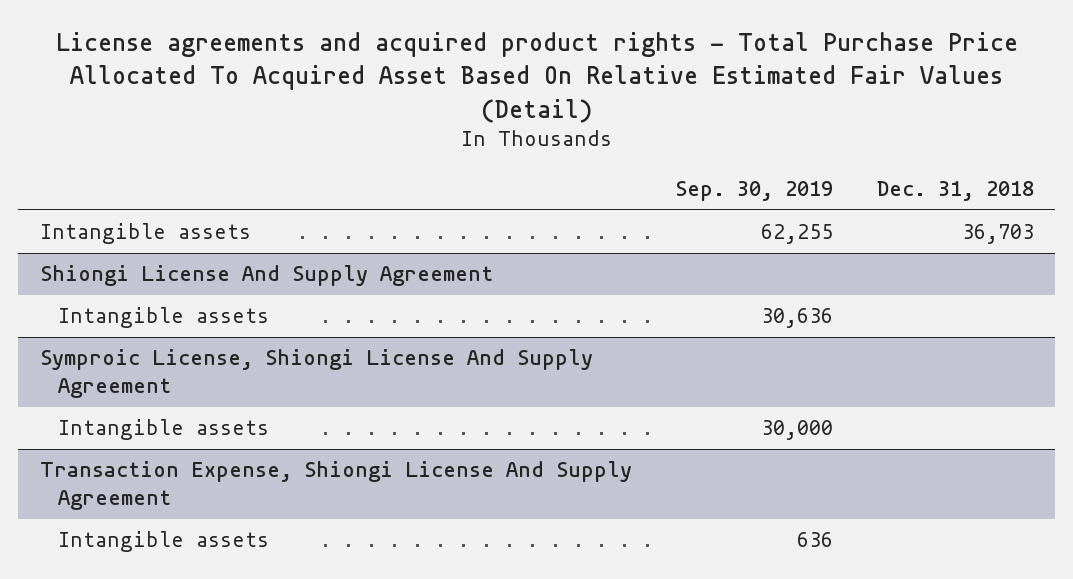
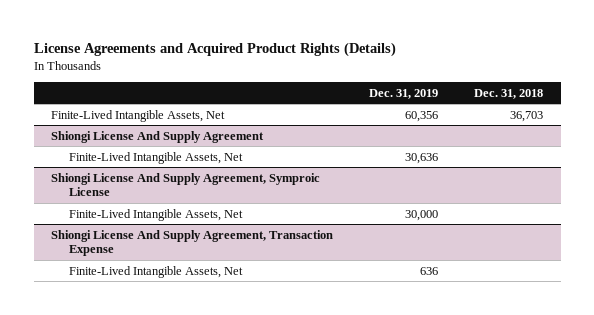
[55,32,1018,123] License agreements and acquired product rights - Total Purchase Price Allocated To Acquired Asset Based On Relative Estimated Fair Values (Detail) -> [33,41,396,57] License Agreements and Acquired Product Rights (Details)
[675,181,834,202] Sep. 30, 2019 -> none
none -> [369,88,439,99] Dec. 31, 2019
[39,223,251,245] Intangible assets -> [51,109,226,122] Finite-Lived Intangible Assets, Net
[57,307,269,329] Intangible assets -> [68,151,243,164] Finite-Lived Intangible Assets, Net
[39,349,593,399] Symproic License, Shiongi License And Supply Agreement -> [51,172,321,197] Shiongi License And Supply Agreement, Symproic License
[57,419,269,441] Intangible assets -> [68,208,243,221] Finite-Lived Intangible Assets, Net
[39,461,632,511] Transaction Expense, Shiongi License And Supply Agreement -> [51,229,334,257] Shiongi License And Supply Agreement, Transaction Expense
[57,531,269,553] Intangible assets -> [68,265,243,278] Finite-Lived Intangible Assets, Net

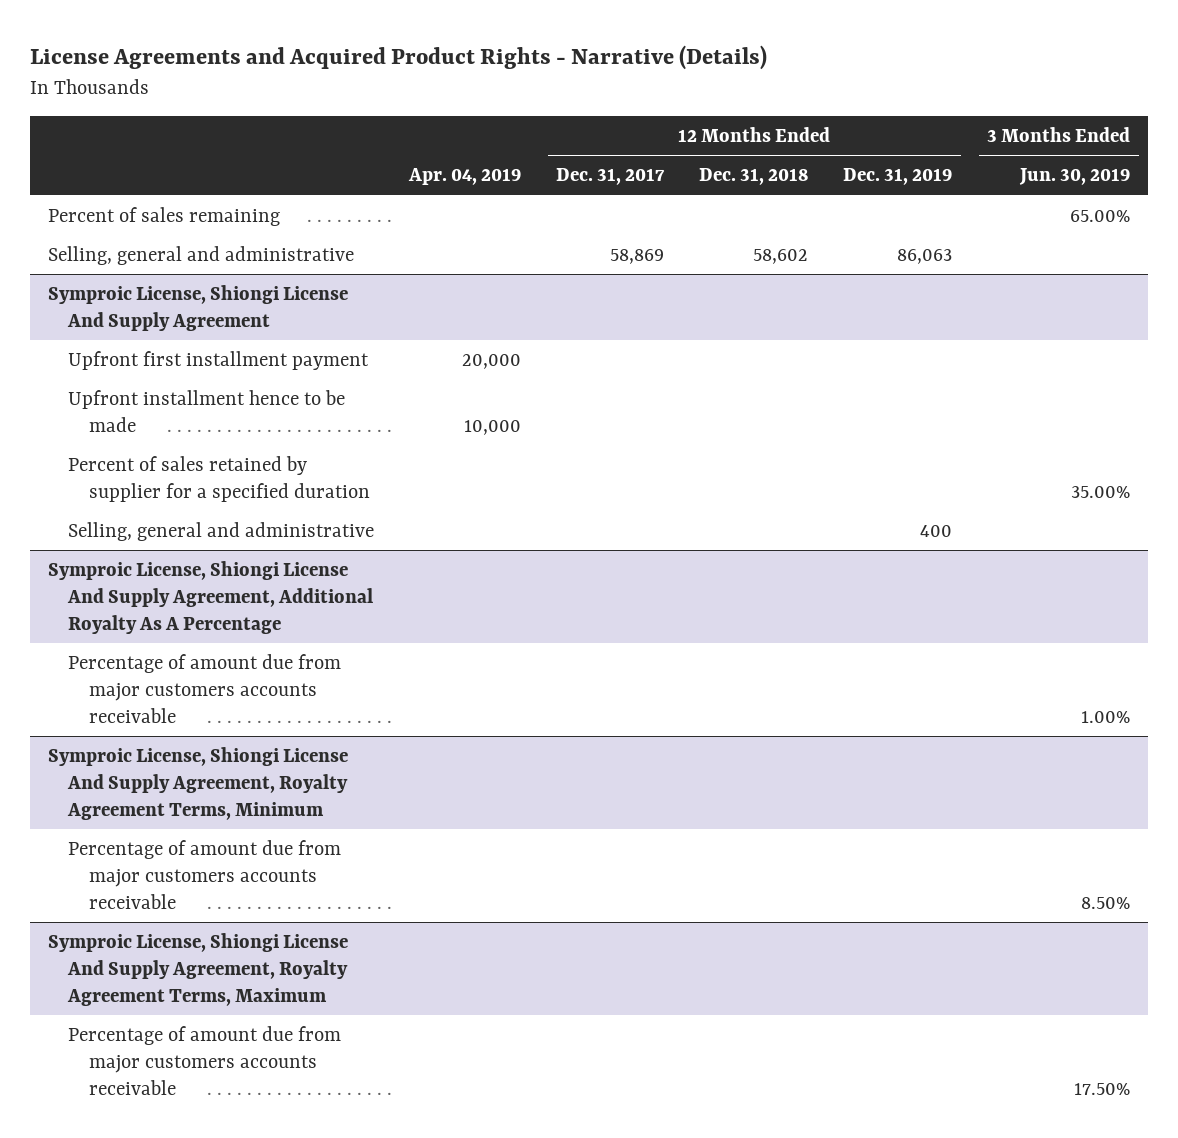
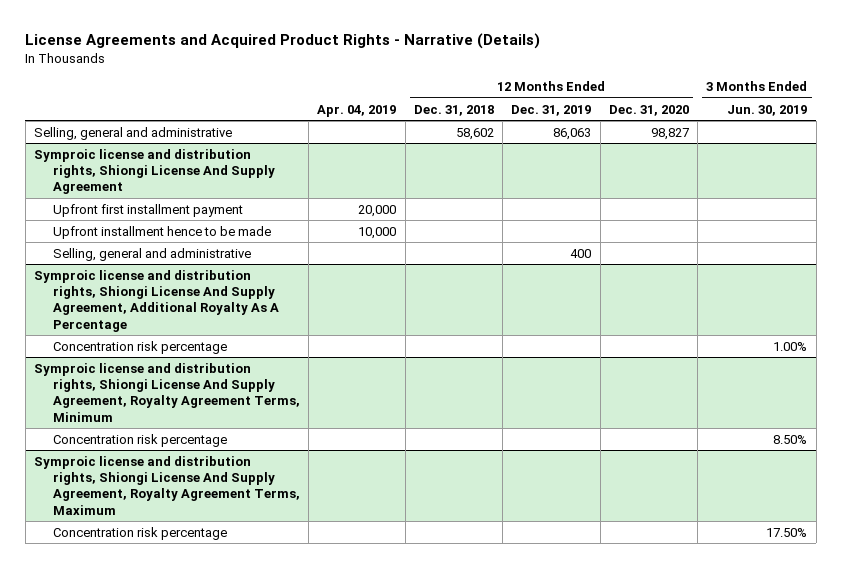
[556,168,666,186] Dec. 31, 2017 -> none
none -> [608,104,689,116] Dec. 31, 2020
[47,206,280,226] Percent of sales remaining -> none
[47,284,348,332] Symproic License, Shiongi License And Supply Agreement -> [33,148,275,195] Symproic license and distribution rights, Shiongi License And Supply Agreement
[68,455,371,503] Percent of sales retained by supplier for a specified duration -> none
[47,560,374,635] Symproic License, Shiongi License And Supply Agreement, Additional Royalty As A Percentage -> [33,269,279,332] Symproic license and distribution rights, Shiongi License And Supply Agreement, Additional Royalty As A Percentage
[68,653,342,724] Percentage of amount due from major customers accounts receivable -> [52,340,227,354] Concentration risk percentage
[47,746,349,821] Symproic License, Shiongi License And Supply Agreement, Royalty Agreement Terms, Minimum -> [33,362,300,422] Symproic license and distribution rights, Shiongi License And Supply Agreement, Royalty Agreement Terms, Minimum
[68,839,342,910] Percentage of amount due from major customers accounts receivable -> [52,433,227,447] Concentration risk percentage
[47,932,349,1007] Symproic License, Shiongi License And Supply Agreement, Royalty Agreement Terms, Maximum -> [33,455,300,515] Symproic license and distribution rights, Shiongi License And Supply Agreement, Royalty Agreement Terms, Maximum
[68,1025,342,1096] Percentage of amount due from major customers accounts receivable -> [52,526,227,540] Concentration risk percentage

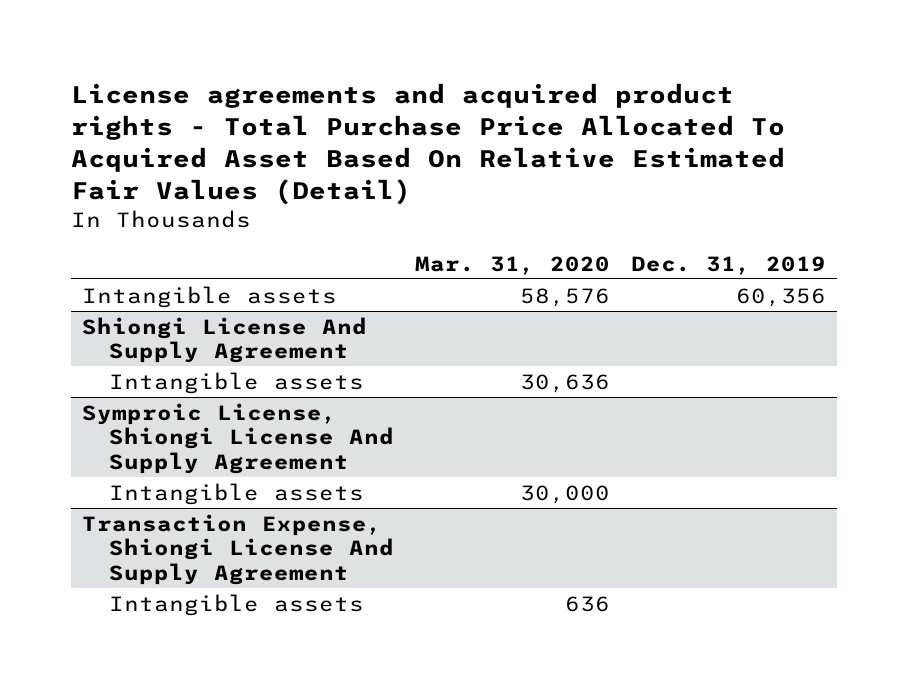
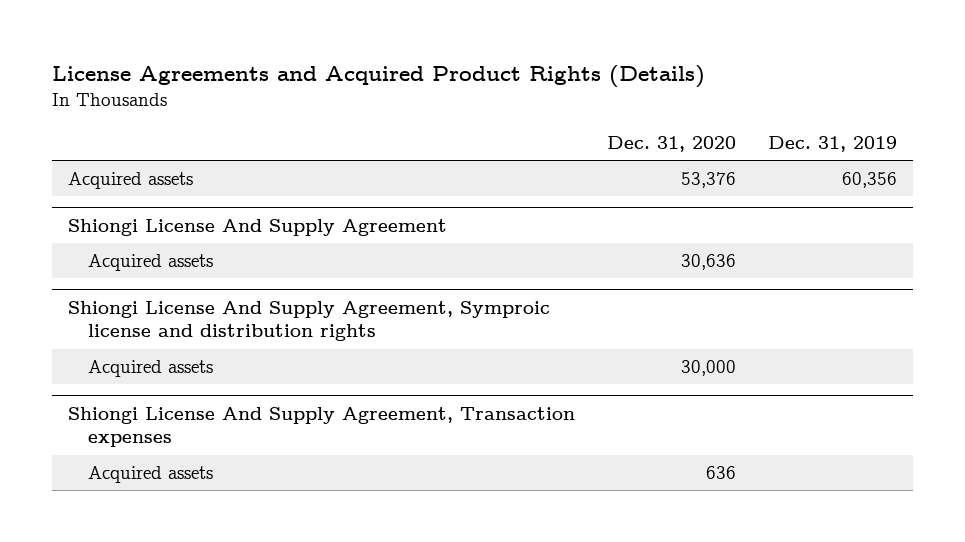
[71,83,786,206] License agreements and acquired product rights - Total Purchase Price Allocated To Acquired Asset Based On Relative Estimated Fair Values (Detail) -> [52,65,706,89] License Agreements and Acquired Product Rights (Details)
[415,255,611,275] Mar. 31, 2020 -> none
none -> [607,136,737,153] Dec. 31, 2020
[81,285,337,308] Intangible assets -> [68,172,194,190] Acquired assets
[109,371,365,394] Intangible assets -> [88,254,214,272] Acquired assets
[81,402,395,474] Symproic License, Shiongi License And Supply Agreement -> [68,300,551,342] Shiongi License And Supply Agreement, Symproic license and distribution rights
[109,482,365,505] Intangible assets -> [88,360,214,378] Acquired assets
[81,513,395,585] Transaction Expense, Shiongi License And Supply Agreement -> [68,406,576,448] Shiongi License And Supply Agreement, Transaction expenses
[109,593,365,616] Intangible assets -> [88,466,214,484] Acquired assets

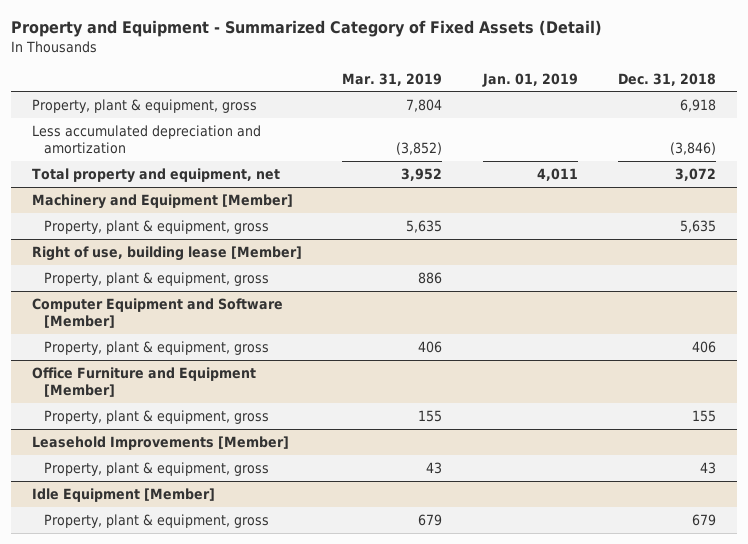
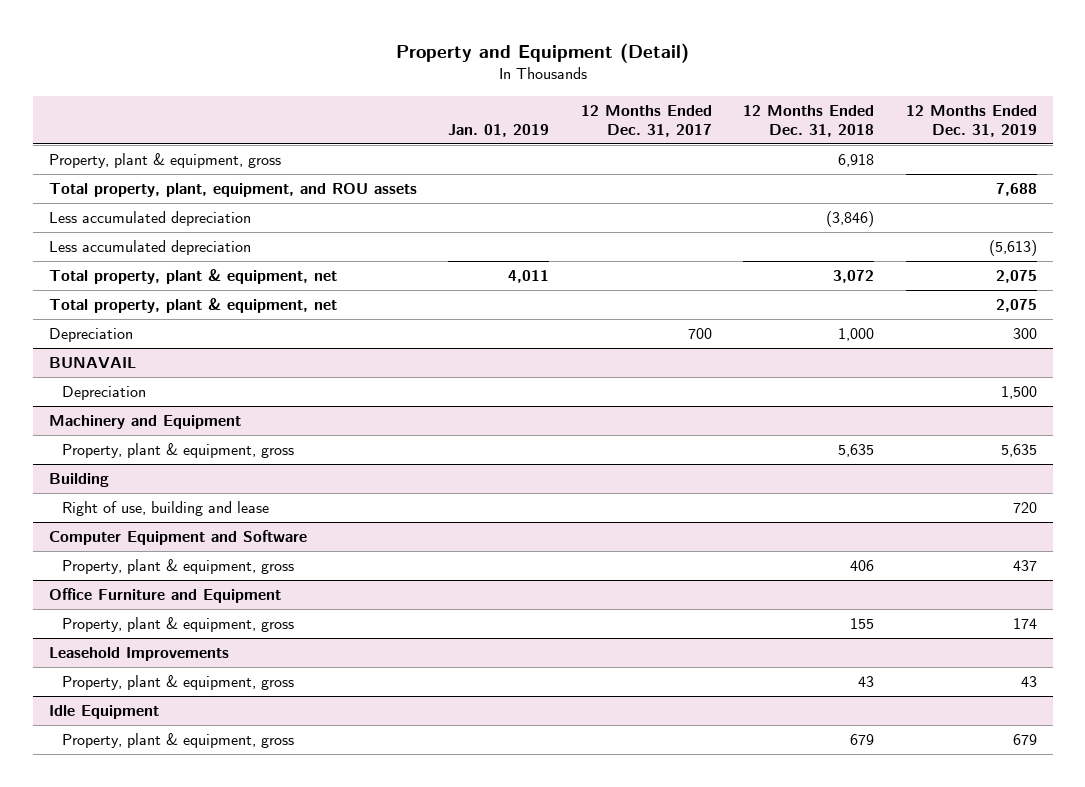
[11,19,603,37] Property and Equipment - Summarized Category of Fixed Assets (Detail) -> [395,42,689,63] Property and Equipment (Detail)
[342,72,443,86] Mar. 31, 2019 -> none
[618,72,717,86] Dec. 31, 2018 -> none
none -> [580,104,712,138] 12 Months Ended Dec. 31, 2017
none -> [743,104,875,138] 12 Months Ended Dec. 31, 2018
none -> [905,104,1037,138] 12 Months Ended Dec. 31, 2019
none -> [48,183,417,198] Total property, plant, equipment, and ROU assets
[31,124,261,155] Less accumulated depreciation and amortization -> [48,211,251,227] Less accumulated depreciation
none -> [48,240,251,256] Less accumulated depreciation
[31,167,280,183] Total property and equipment, net -> [48,269,337,285] Total property, plant & equipment, net
none -> [48,298,337,314] Total property, plant & equipment, net
none -> [48,328,133,343] Depreciation
none -> [48,357,136,369] BUNAVAIL
none -> [62,386,147,401] Depreciation
[31,193,293,209] Machinery and Equipment [Member] -> [48,415,241,430] Machinery and Equipment
[31,245,302,261] Right of use, building lease [Member] -> none
[43,271,269,286] Property, plant & equipment, gross -> none
none -> [48,473,109,488] Building
none -> [62,501,270,517] Right of use, building and lease
[31,297,283,329] Computer Equipment and Software [Member] -> [48,530,307,546] Computer Equipment and Software
[31,366,256,398] Office Furniture and Equipment [Member] -> [48,588,281,604] Office Furniture and Equipment
[31,435,289,450] Leasehold Improvements [Member] -> [48,647,229,662] Leasehold Improvements
[31,487,215,502] Idle Equipment [Member] -> [48,705,159,720] Idle Equipment

